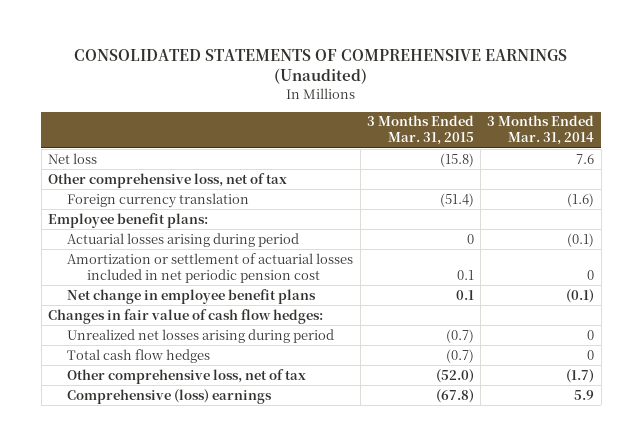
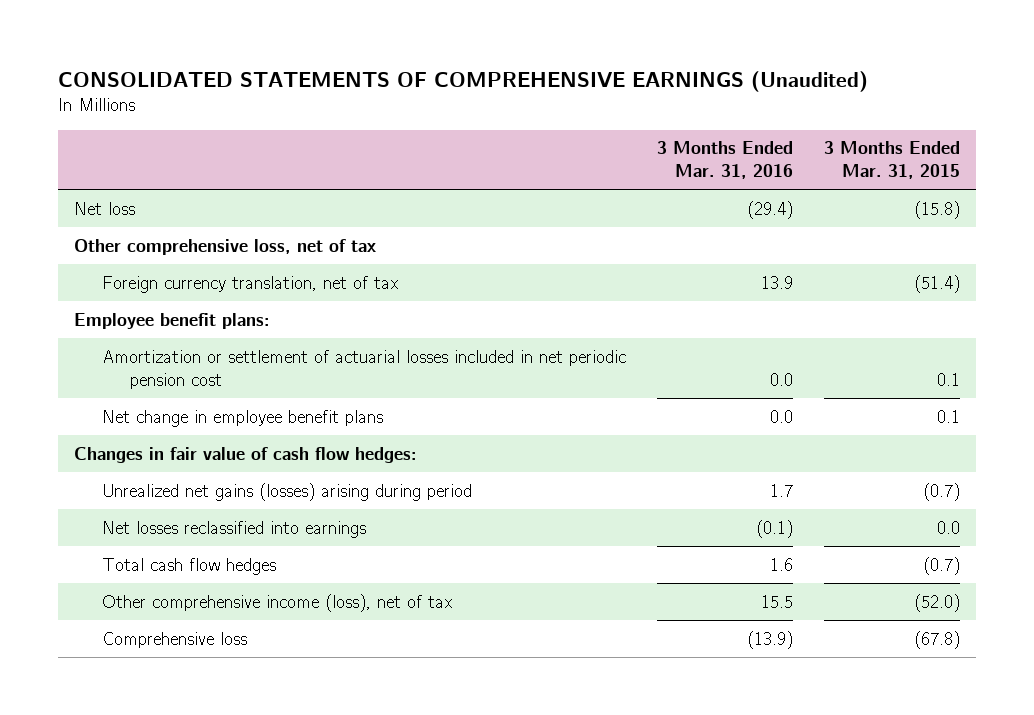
[487,115,595,146] 3 Months Ended Mar. 31, 2014 -> none
none -> [657,141,794,180] 3 Months Ended Mar. 31, 2016
[67,192,250,208] Foreign currency translation -> [102,275,399,293] Foreign currency translation, net of tax
[67,232,300,247] Actuarial losses arising during period -> none
[67,328,335,343] Unrealized net losses arising during period -> [102,482,473,501] Unrealized net gains (losses) arising during period
none -> [102,520,367,538] Net losses reclassified into earnings
[67,368,307,384] Other comprehensive loss, net of tax -> [102,593,453,612] Other comprehensive income (loss), net of tax
[67,388,273,404] Comprehensive (loss) earnings -> [102,631,248,648] Comprehensive loss

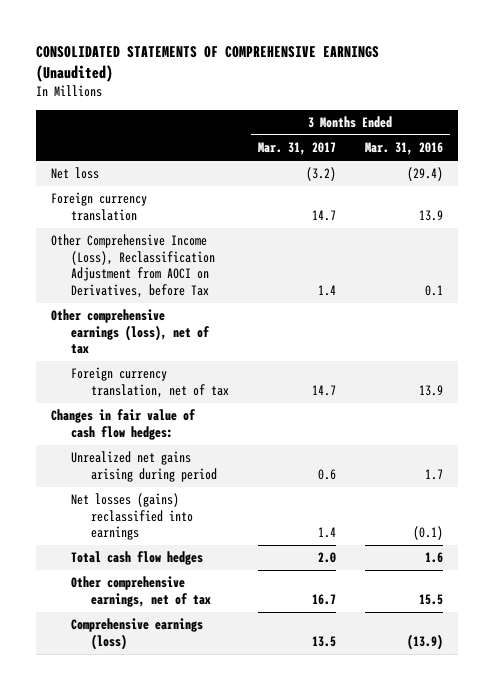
[824,141,961,180] 3 Months Ended Mar. 31, 2015 -> none
none -> [257,142,336,156] Mar. 31, 2017
none -> [50,192,147,221] Foreign currency translation
none -> [50,234,215,299] Other Comprehensive Income (Loss), Reclassification Adjustment from AOCI on Derivatives, before Tax
[73,238,376,255] Other comprehensive loss, net of tax -> [50,309,210,355] Other comprehensive earnings (loss), net of tax
[73,312,270,329] Employee benefit plans: -> none
[102,349,627,389] Amortization or settlement of actuarial losses included in net periodic pension cost -> none
[102,409,384,427] Net change in employee benefit plans -> none
[102,482,473,501] Unrealized net gains (losses) arising during period -> [70,451,217,482] Unrealized net gains arising during period
[102,520,367,538] Net losses reclassified into earnings -> [70,493,193,541] Net losses (gains) reclassified into earnings
[102,593,453,612] Other comprehensive income (loss), net of tax -> [70,576,211,607] Other comprehensive earnings, net of tax
[102,631,248,648] Comprehensive loss -> [70,618,203,650] Comprehensive earnings (loss)

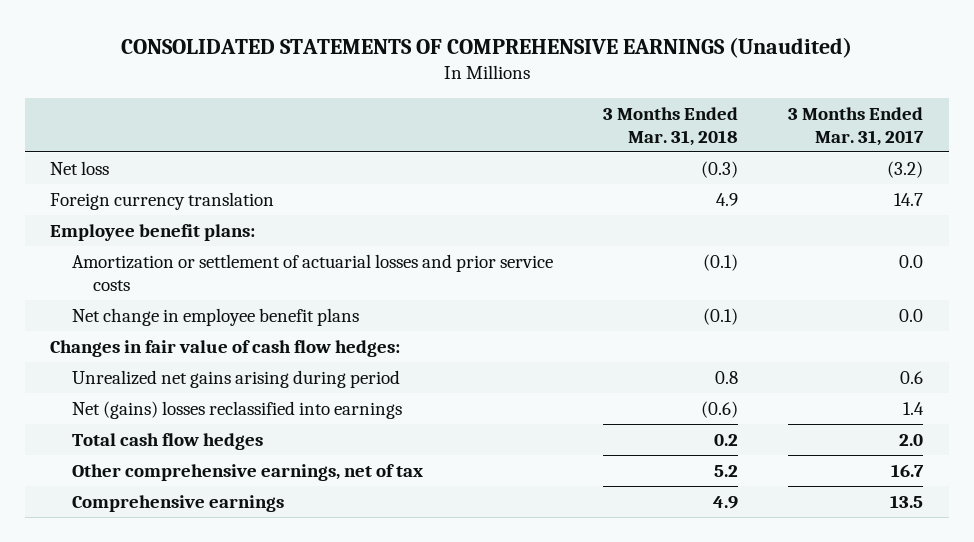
[365,142,444,156] Mar. 31, 2016 -> none
none -> [603,107,739,146] 3 Months Ended Mar. 31, 2018
[50,234,215,299] Other Comprehensive Income (Loss), Reclassification Adjustment from AOCI on Derivatives, before Tax -> none
[50,309,210,355] Other comprehensive earnings (loss), net of tax -> none
[70,367,229,398] Foreign currency translation, net of tax -> none
none -> [50,223,256,241] Employee benefit plans:
none -> [71,253,553,291] Amortization or settlement of actuarial losses and prior service costs
none -> [71,307,359,326] Net change in employee benefit plans
[70,493,193,541] Net losses (gains) reclassified into earnings -> [71,400,402,419] Net (gains) losses reclassified into earnings
[70,618,203,650] Comprehensive earnings (loss) -> [71,494,284,512] Comprehensive earnings

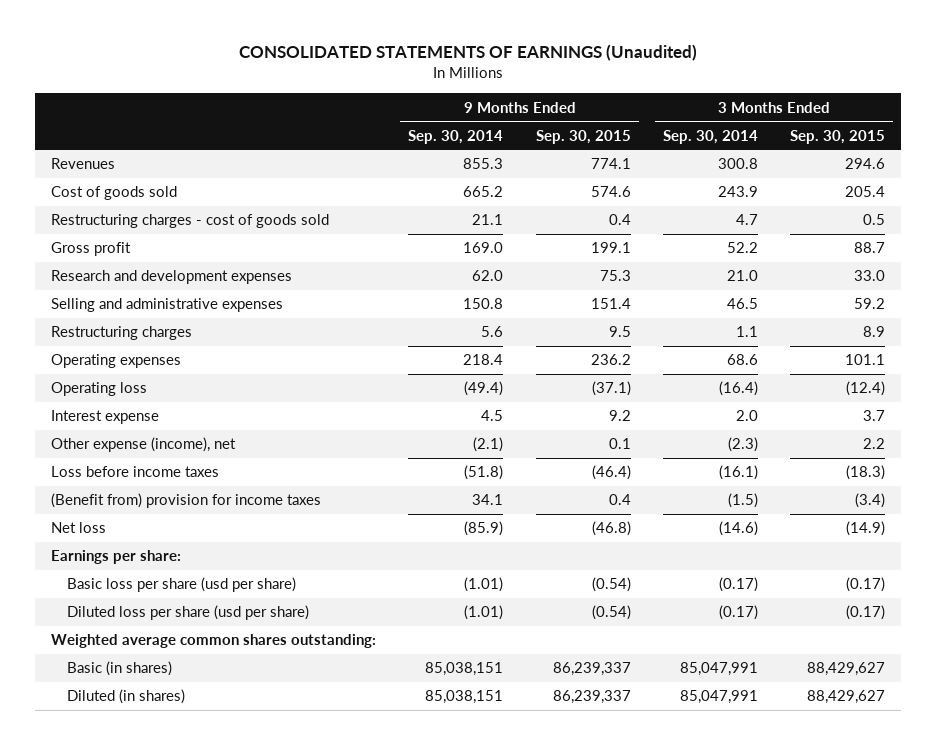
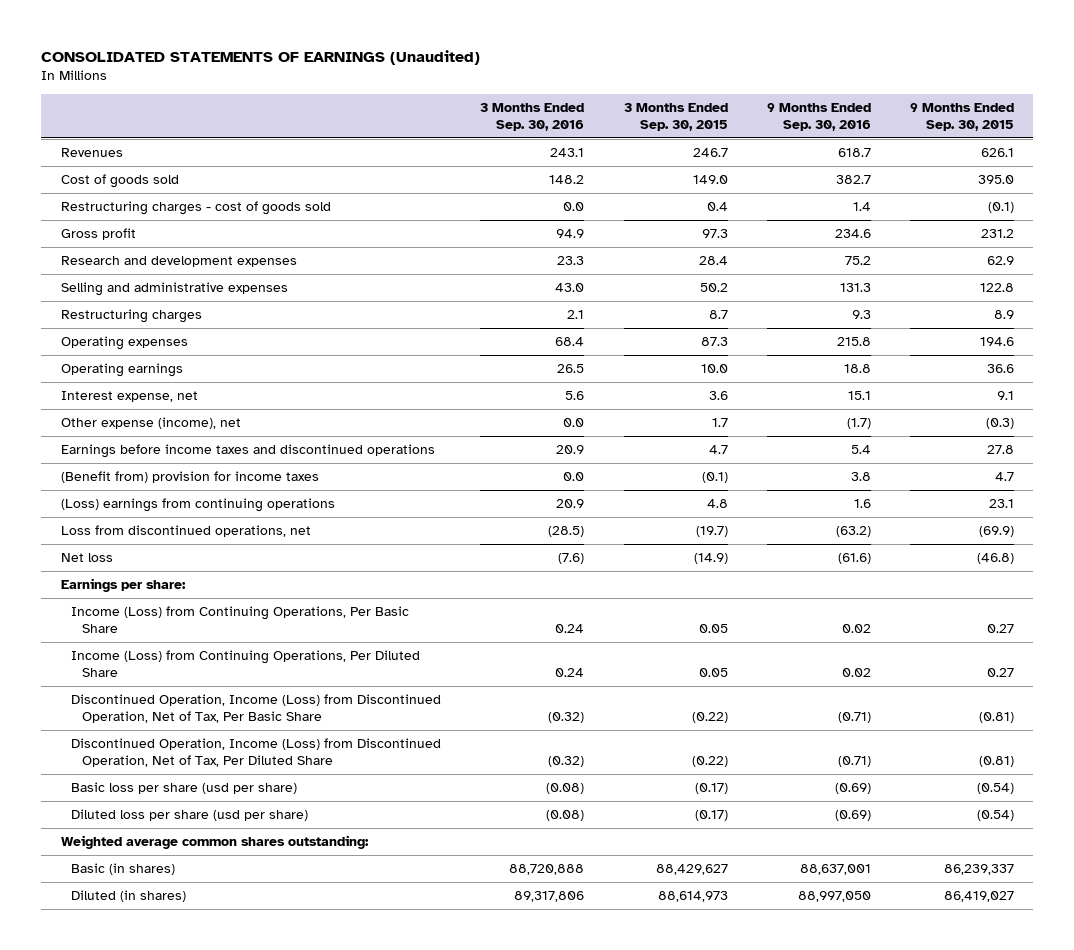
[408,129,504,144] Sep. 30, 2014 -> none
[662,129,758,144] Sep. 30, 2014 -> none
none -> [480,103,585,131] 3 Months Ended Sep. 30, 2016
none -> [766,103,871,131] 9 Months Ended Sep. 30, 2016
[590,158,631,170] 774.1 -> [980,148,1014,158] 626.1
[845,158,886,170] 294.6 -> [692,148,728,158] 246.7
[590,186,631,198] 574.6 -> [977,175,1014,185] 395.0
[845,186,886,198] 205.4 -> [692,175,728,185] 149.0
[608,214,631,226] 0.4 -> [987,202,1014,214] (0.1)
[863,214,886,226] 0.5 -> [706,202,728,212] 0.4
[590,242,631,254] 199.1 -> [980,229,1014,239] 231.2
[854,242,886,254] 88.7 -> [701,229,728,239] 97.3
[599,270,631,282] 75.3 -> [986,256,1014,266] 62.9
[854,270,886,282] 33.0 -> [698,256,728,266] 28.4
[590,298,631,310] 151.4 -> [979,283,1014,293] 122.8
[854,298,886,310] 59.2 -> [699,283,728,293] 50.2
[608,326,631,338] 9.5 -> [993,310,1014,320] 8.9
[863,326,886,338] 8.9 -> [708,310,728,320] 8.7
[590,354,631,366] 236.2 -> [979,337,1014,347] 194.6
[845,354,886,366] 101.1 -> [700,337,728,347] 87.3
[51,382,148,397] Operating loss -> [60,363,183,378] Operating earnings
[591,381,631,397] (37.1) -> [986,364,1014,374] 36.6
[846,381,886,397] (12.4) -> [700,364,728,374] 10.0
[51,410,160,425] Interest expense -> [60,391,198,403] Interest expense, net
[608,410,631,422] 9.2 -> [996,391,1014,401] 9.1
[863,410,886,422] 3.7 -> [708,391,728,401] 3.6
[608,438,631,450] 0.1 -> [985,418,1014,430] (0.3)
[863,438,886,450] 2.2 -> [711,418,728,428] 1.7
[51,466,220,478] Loss before income taxes -> [60,444,435,459] Earnings before income taxes and discontinued operations
[591,465,631,481] (46.4) -> [986,445,1014,455] 27.8
[846,465,886,481] (18.3) -> [708,445,728,455] 4.7
[608,494,631,506] 0.4 -> [994,472,1014,482] 4.7
[855,493,886,509] (3.4) -> [701,472,728,484] (0.1)
none -> [60,498,335,513] (Loss) earnings from continuing operations
none -> [60,525,311,538] Loss from discontinued operations, net
none -> [71,606,410,633] Income (Loss) from Continuing Operations, Per Basic Share
none -> [71,650,421,677] Income (Loss) from Continuing Operations, Per Diluted Share
none -> [71,694,442,723] Discontinued Operation, Income (Loss) from Discontinued Operation, Net of Tax, Per Basic Share
none -> [71,738,442,767] Discontinued Operation, Income (Loss) from Discontinued Operation, Net of Tax, Per Diluted Share
[552,690,631,705] 86,239,337 -> [943,891,1014,903] 86,419,027
[807,690,886,705] 88,429,627 -> [657,891,728,903] 88,614,973

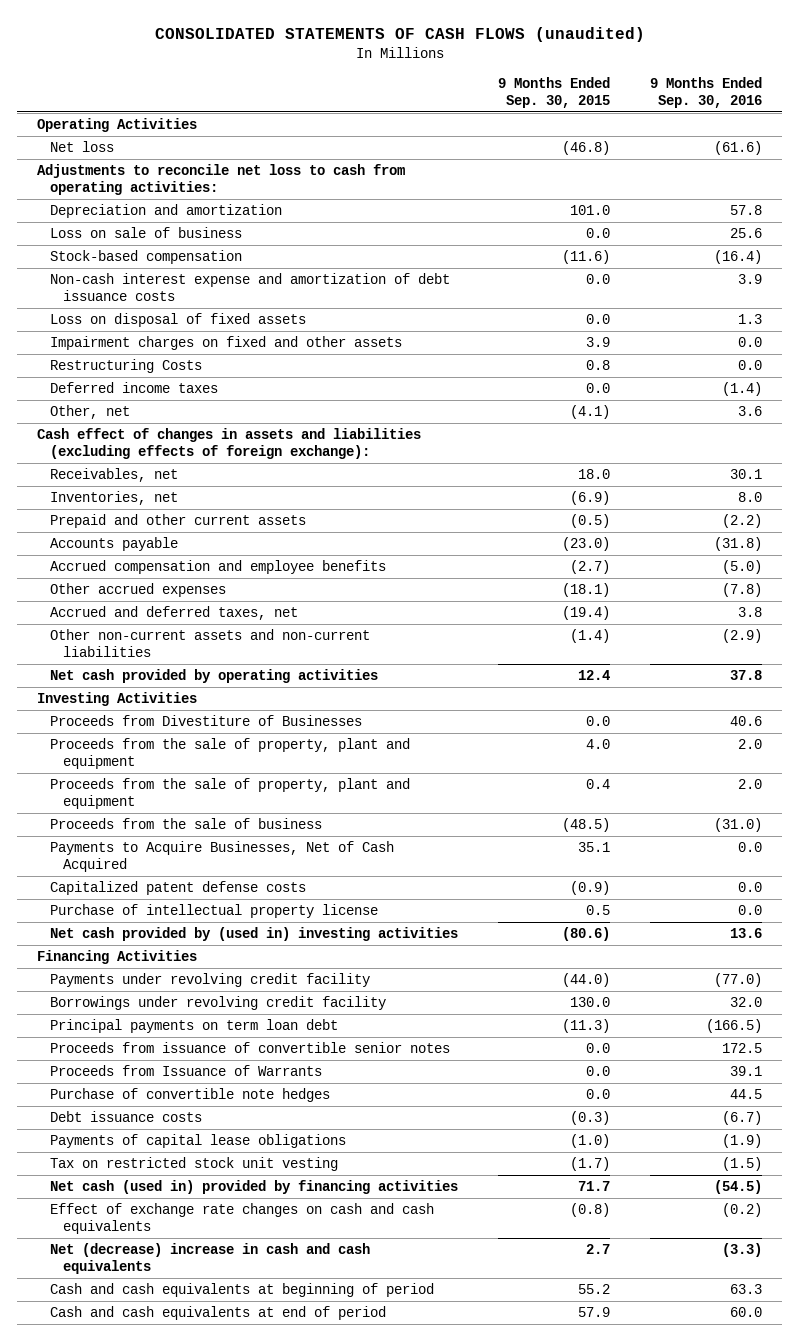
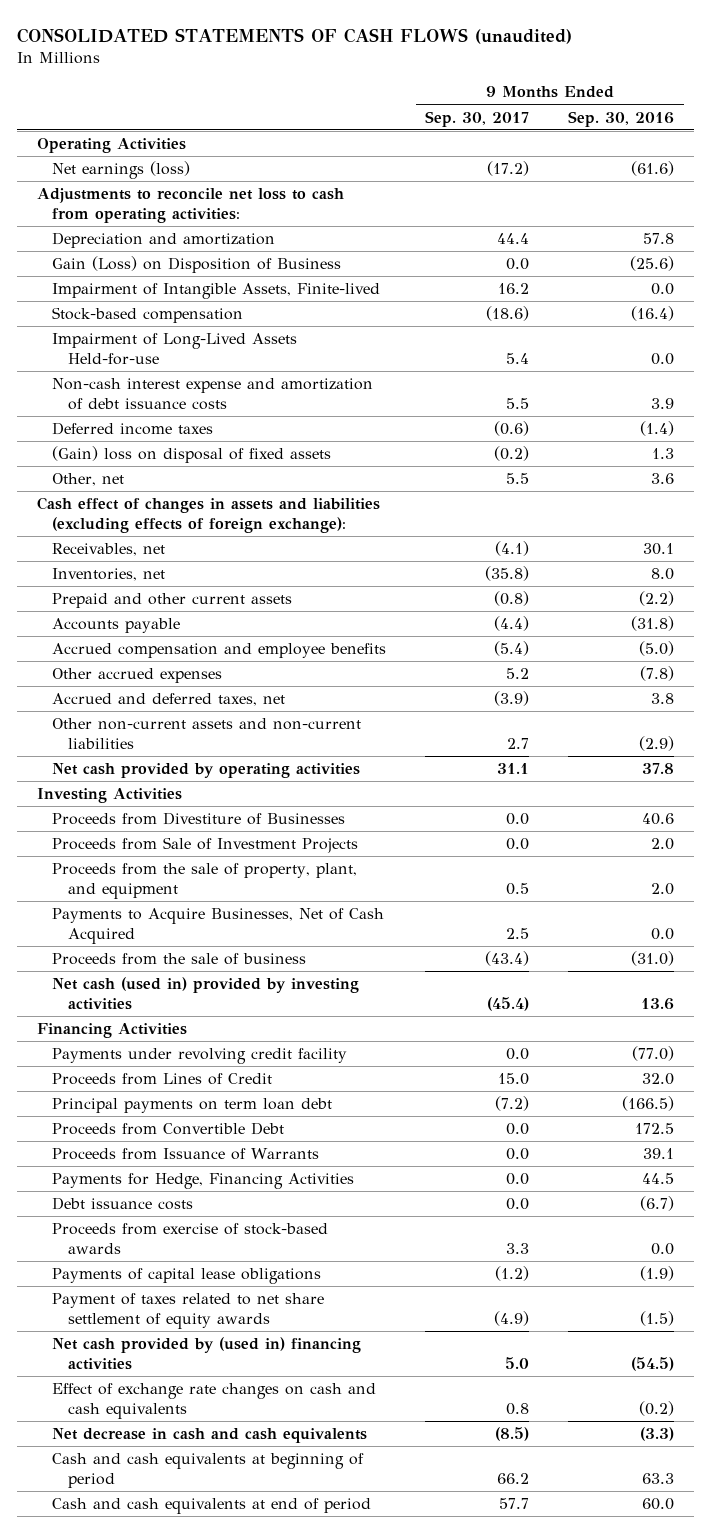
[498,76,611,108] 9 Months Ended Sep. 30, 2015 -> none
none -> [425,110,530,127] Sep. 30, 2017
[50,141,115,153] Net loss -> [52,161,191,180] Net earnings (loss)
[50,227,243,239] Loss on sale of business -> [52,256,342,274] Gain (Loss) on Disposition of Business
[730,228,763,239] 25.6 -> [630,256,675,272] (25.6)
none -> [52,283,381,300] Impairment of Intangible Assets, Finite-lived
none -> [52,333,298,366] Impairment of Long-Lived Assets Held-for-use
[50,313,307,328] Loss on disposal of fixed assets -> none
[50,336,403,351] Impairment charges on fixed and other assets -> none
[50,359,203,374] Restructuring Costs -> none
none -> [52,446,332,464] (Gain) loss on disposal of fixed assets
[50,738,411,770] Proceeds from the sale of property, plant and equipment -> [52,837,359,854] Proceeds from Sale of Investment Projects
[50,778,411,810] Proceeds from the sale of property, plant and equipment -> [52,863,358,900] Proceeds from the sale of property, plant, and equipment
[50,881,307,896] Capitalized patent defense costs -> none
[50,904,379,919] Purchase of intellectual property license -> none
[50,818,323,830] Proceeds from the sale of business -> [52,953,307,966] Proceeds from the sale of business
[50,927,459,942] Net cash provided by (used in) investing activities -> [52,977,360,1011] Net cash (used in) provided by investing activities
[50,996,387,1011] Borrowings under revolving credit facility -> [52,1073,273,1086] Proceeds from Lines of Credit
[50,1042,451,1054] Proceeds from issuance of convertible senior notes -> [52,1122,285,1136] Proceeds from Convertible Debt
[50,1088,331,1103] Purchase of convertible note hedges -> [52,1173,355,1190] Payments for Hedge, Financing Activities
none -> [52,1223,329,1255] Proceeds from exercise of stock-based awards
[50,1157,339,1172] Tax on restricted stock unit vesting -> [52,1293,325,1330] Payment of taxes related to net share settlement of equity awards
[50,1180,459,1195] Net cash (used in) provided by financing activities -> [52,1337,362,1371] Net cash provided by (used in) financing activities
[50,1243,371,1275] Net (decrease) increase in cash and cash equivalents -> [52,1428,368,1444] Net decrease in cash and cash equivalents

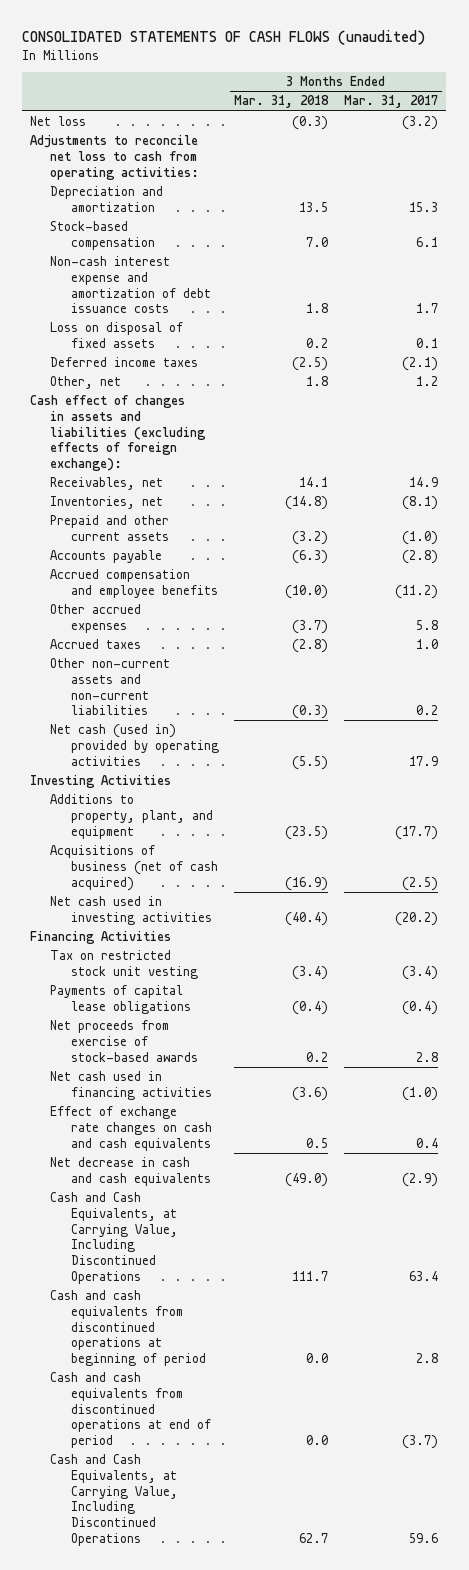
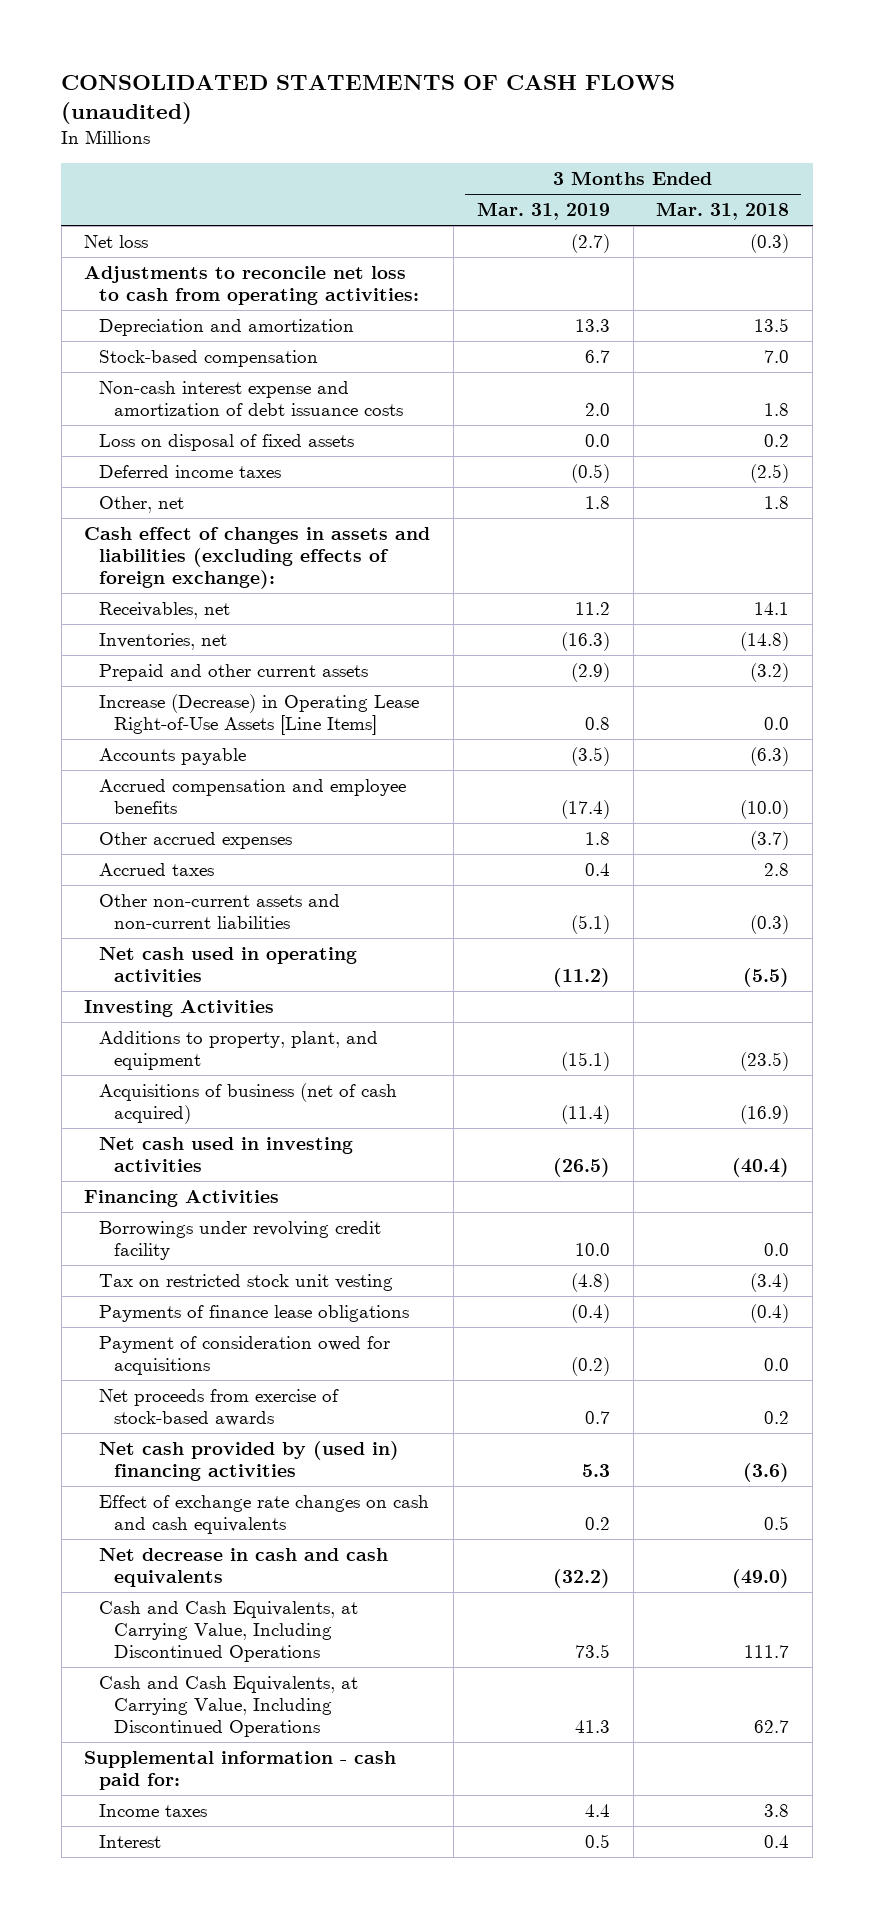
[344,95,439,109] Mar. 31, 2017 -> none
none -> [476,202,610,221] Mar. 31, 2019
none -> [99,694,420,735] Increase (Decrease) in Operating Lease Right-of-Use Assets [Line Items]
[292,638,329,653] (2.8) -> [764,863,790,877] 2.8
[50,723,219,766] Net cash (used in) provided by operating activities -> [99,947,358,982] Net cash used in operating activities
none -> [99,1221,382,1260] Borrowings under revolving credit facility
[50,984,191,1014] Payments of capital lease obligations -> [99,1305,410,1323] Payments of finance lease obligations
none -> [99,1336,391,1375] Payment of consideration owed for acquisitions
[50,1070,212,1100] Net cash used in financing activities -> [99,1441,400,1481] Net cash provided by (used in) financing activities
[50,1289,206,1367] Cash and cash equivalents from discontinued operations at beginning of period -> none
[50,1371,211,1449] Cash and cash equivalents from discontinued operations at end of period -> none
none -> [84,1751,397,1790] Supplemental information - cash paid for:
none -> [99,1804,208,1818] Income taxes
none -> [99,1835,162,1849] Interest

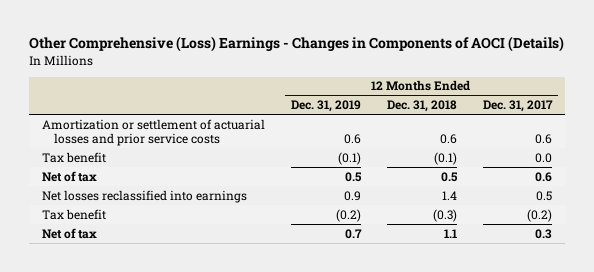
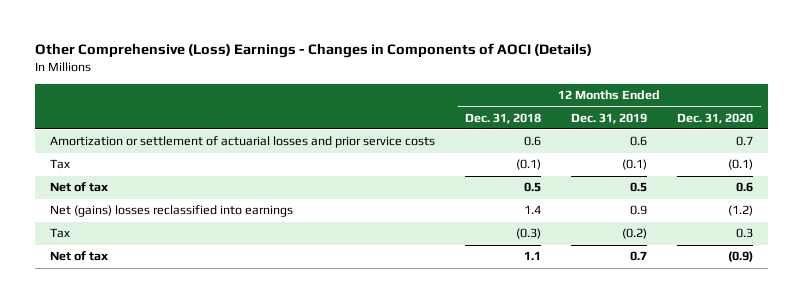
[482,100,553,113] Dec. 31, 2017 -> none
none -> [677,112,754,124] Dec. 31, 2020
[42,151,107,163] Tax benefit -> [50,159,71,170] Tax
[42,189,248,203] Net losses reclassified into earnings -> [50,205,294,218] Net (gains) losses reclassified into earnings
[42,208,107,220] Tax benefit -> [50,228,71,239] Tax

